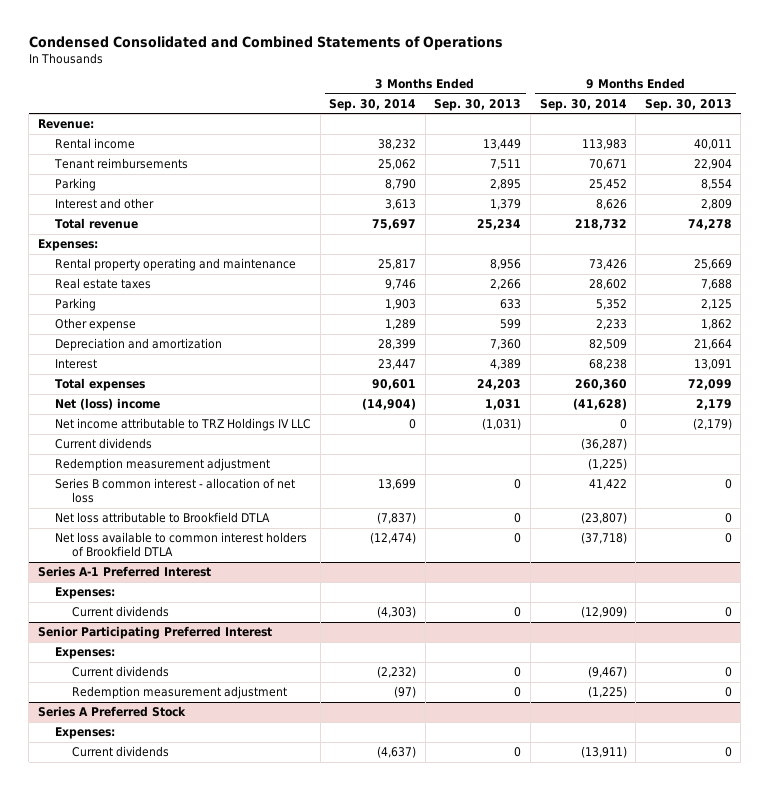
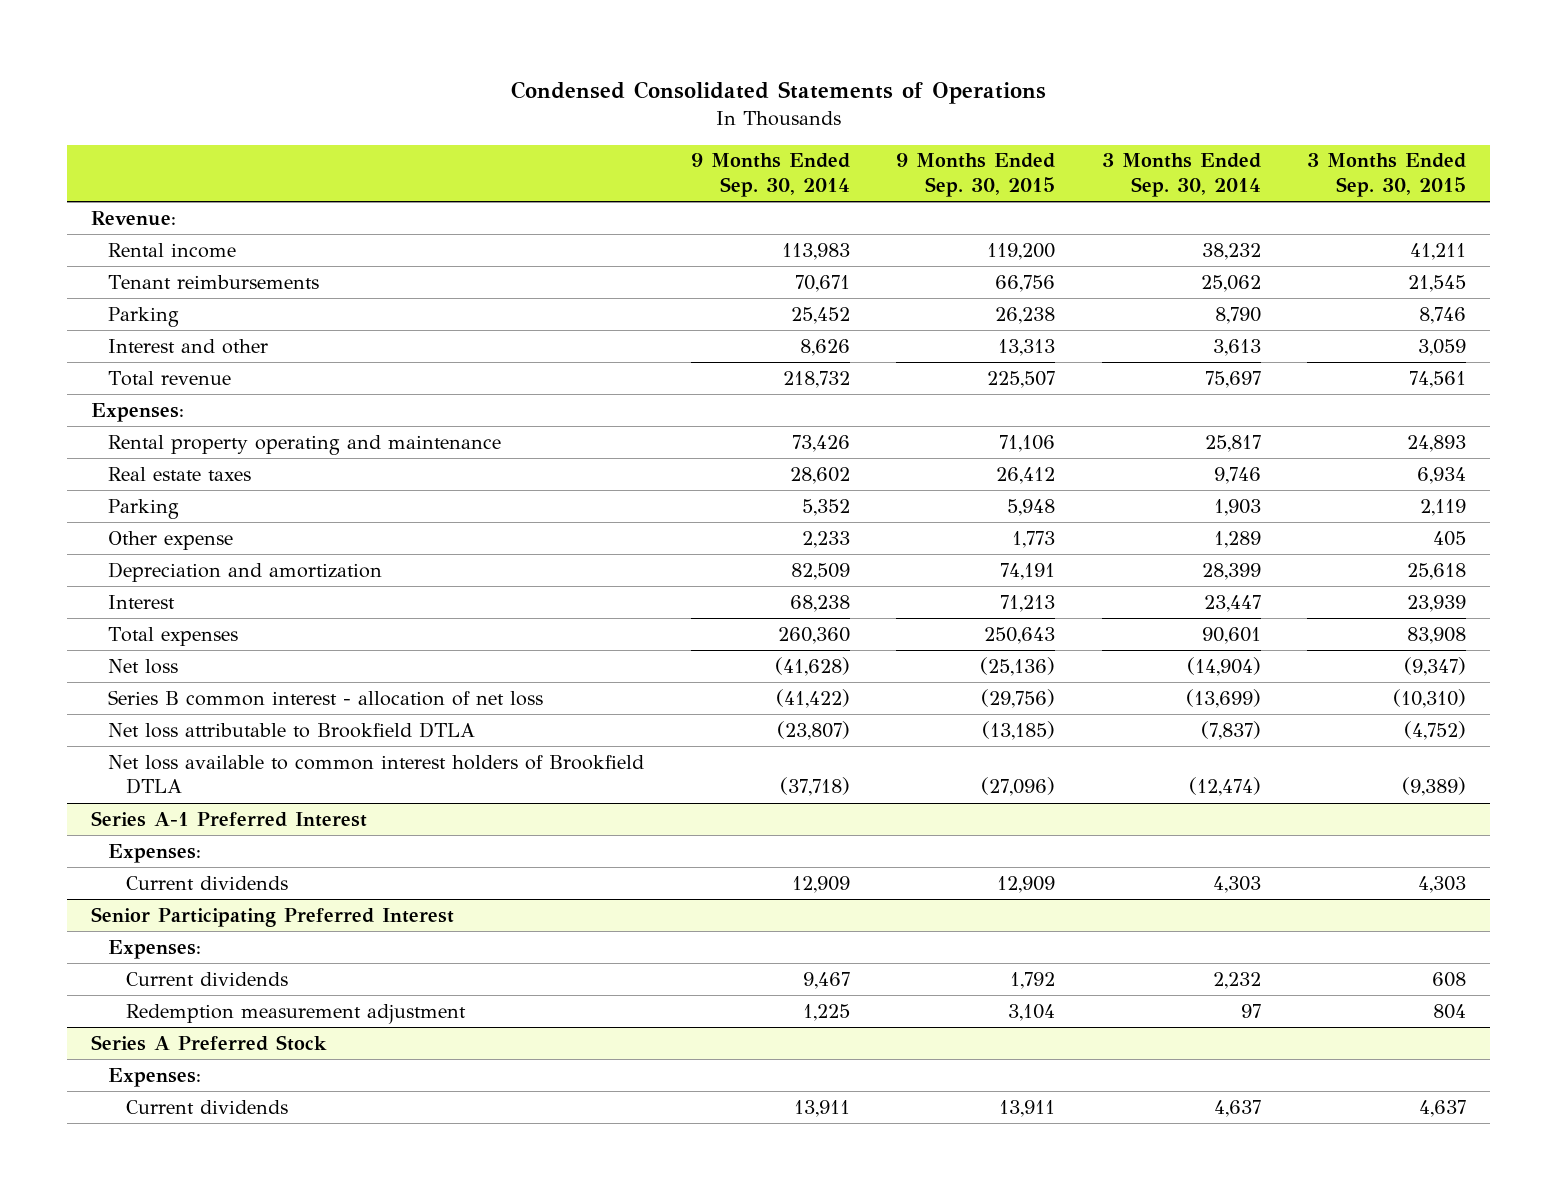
[28,35,503,50] Condensed Consolidated and Combined Statements of Operations -> [510,81,1046,105] Condensed Consolidated Statements of Operations
[434,98,522,111] Sep. 30, 2013 -> none
[644,98,732,111] Sep. 30, 2013 -> none
none -> [896,153,1056,197] 9 Months Ended Sep. 30, 2015
none -> [1307,153,1467,197] 3 Months Ended Sep. 30, 2015
[54,418,311,432] Net income attributable to TRZ Holdings IV LLC -> none
[54,438,152,450] Current dividends -> none
[54,458,270,472] Redemption measurement adjustment -> none
[54,398,160,411] Net (loss) income -> [108,658,179,674] Net loss
[378,479,417,491] 13,699 -> [1185,688,1261,708] (13,699)
[588,479,627,491] 41,422 -> [775,688,850,708] (41,422)
[377,606,417,619] (4,303) -> [1212,875,1261,893] 4,303
[580,606,627,619] (12,909) -> [791,875,850,893] 12,909
[377,666,417,679] (2,232) -> [1212,971,1261,989] 2,232
[587,666,627,679] (9,467) -> [802,971,850,989] 9,467
[394,686,417,699] (97) -> [1240,1003,1261,1018] 97
[587,686,627,699] (1,225) -> [802,1003,850,1021] 1,225
[377,746,417,759] (4,637) -> [1213,1099,1261,1117] 4,637
[580,746,627,759] (13,911) -> [793,1099,850,1117] 13,911

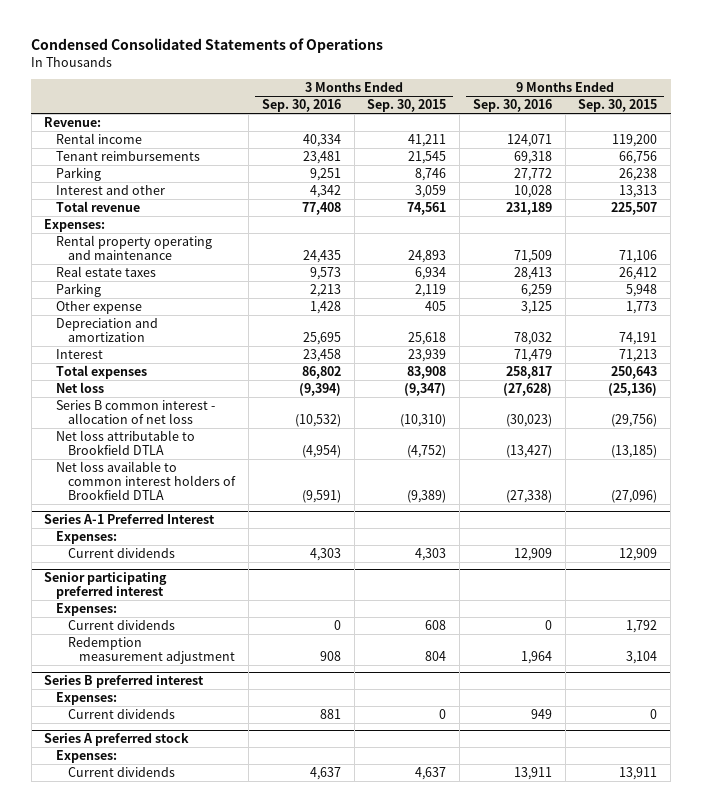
[690,153,850,197] 9 Months Ended Sep. 30, 2014 -> none
[1101,153,1261,197] 3 Months Ended Sep. 30, 2014 -> none
none -> [261,99,341,113] Sep. 30, 2016
none -> [472,99,552,113] Sep. 30, 2016
[90,906,454,927] Senior Participating Preferred Interest -> [44,572,168,600] Senior participating preferred interest
[90,1034,327,1051] Series A Preferred Stock -> none
none -> [44,675,205,689] Series B preferred interest
none -> [67,709,175,720] Current dividends
none -> [44,733,190,747] Series A preferred stock
none -> [56,750,118,764] Expenses:

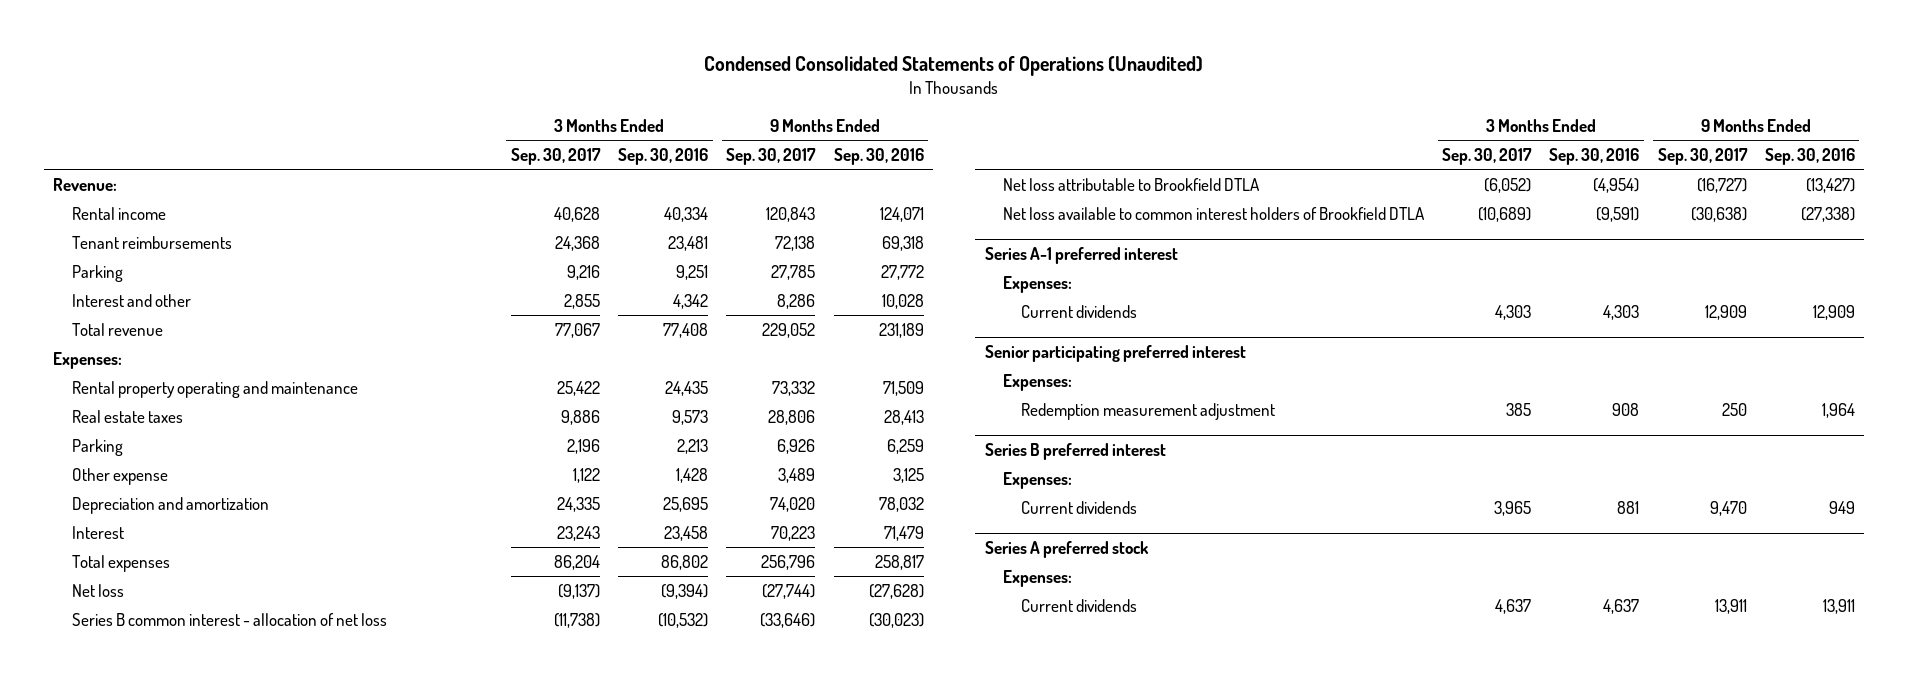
[31,38,384,54] Condensed Consolidated Statements of Operations -> [704,55,1204,76] Condensed Consolidated Statements of Operations (Unaudited)
[367,99,447,113] Sep. 30, 2015 -> none
[578,99,658,113] Sep. 30, 2015 -> none
none -> [510,147,601,165] Sep. 30, 2017
none -> [726,147,817,165] Sep. 30, 2017
[44,514,216,525] Series A-1 Preferred Interest -> [984,246,1178,264] Series A-1 preferred interest
[67,620,175,631] Current dividends -> none

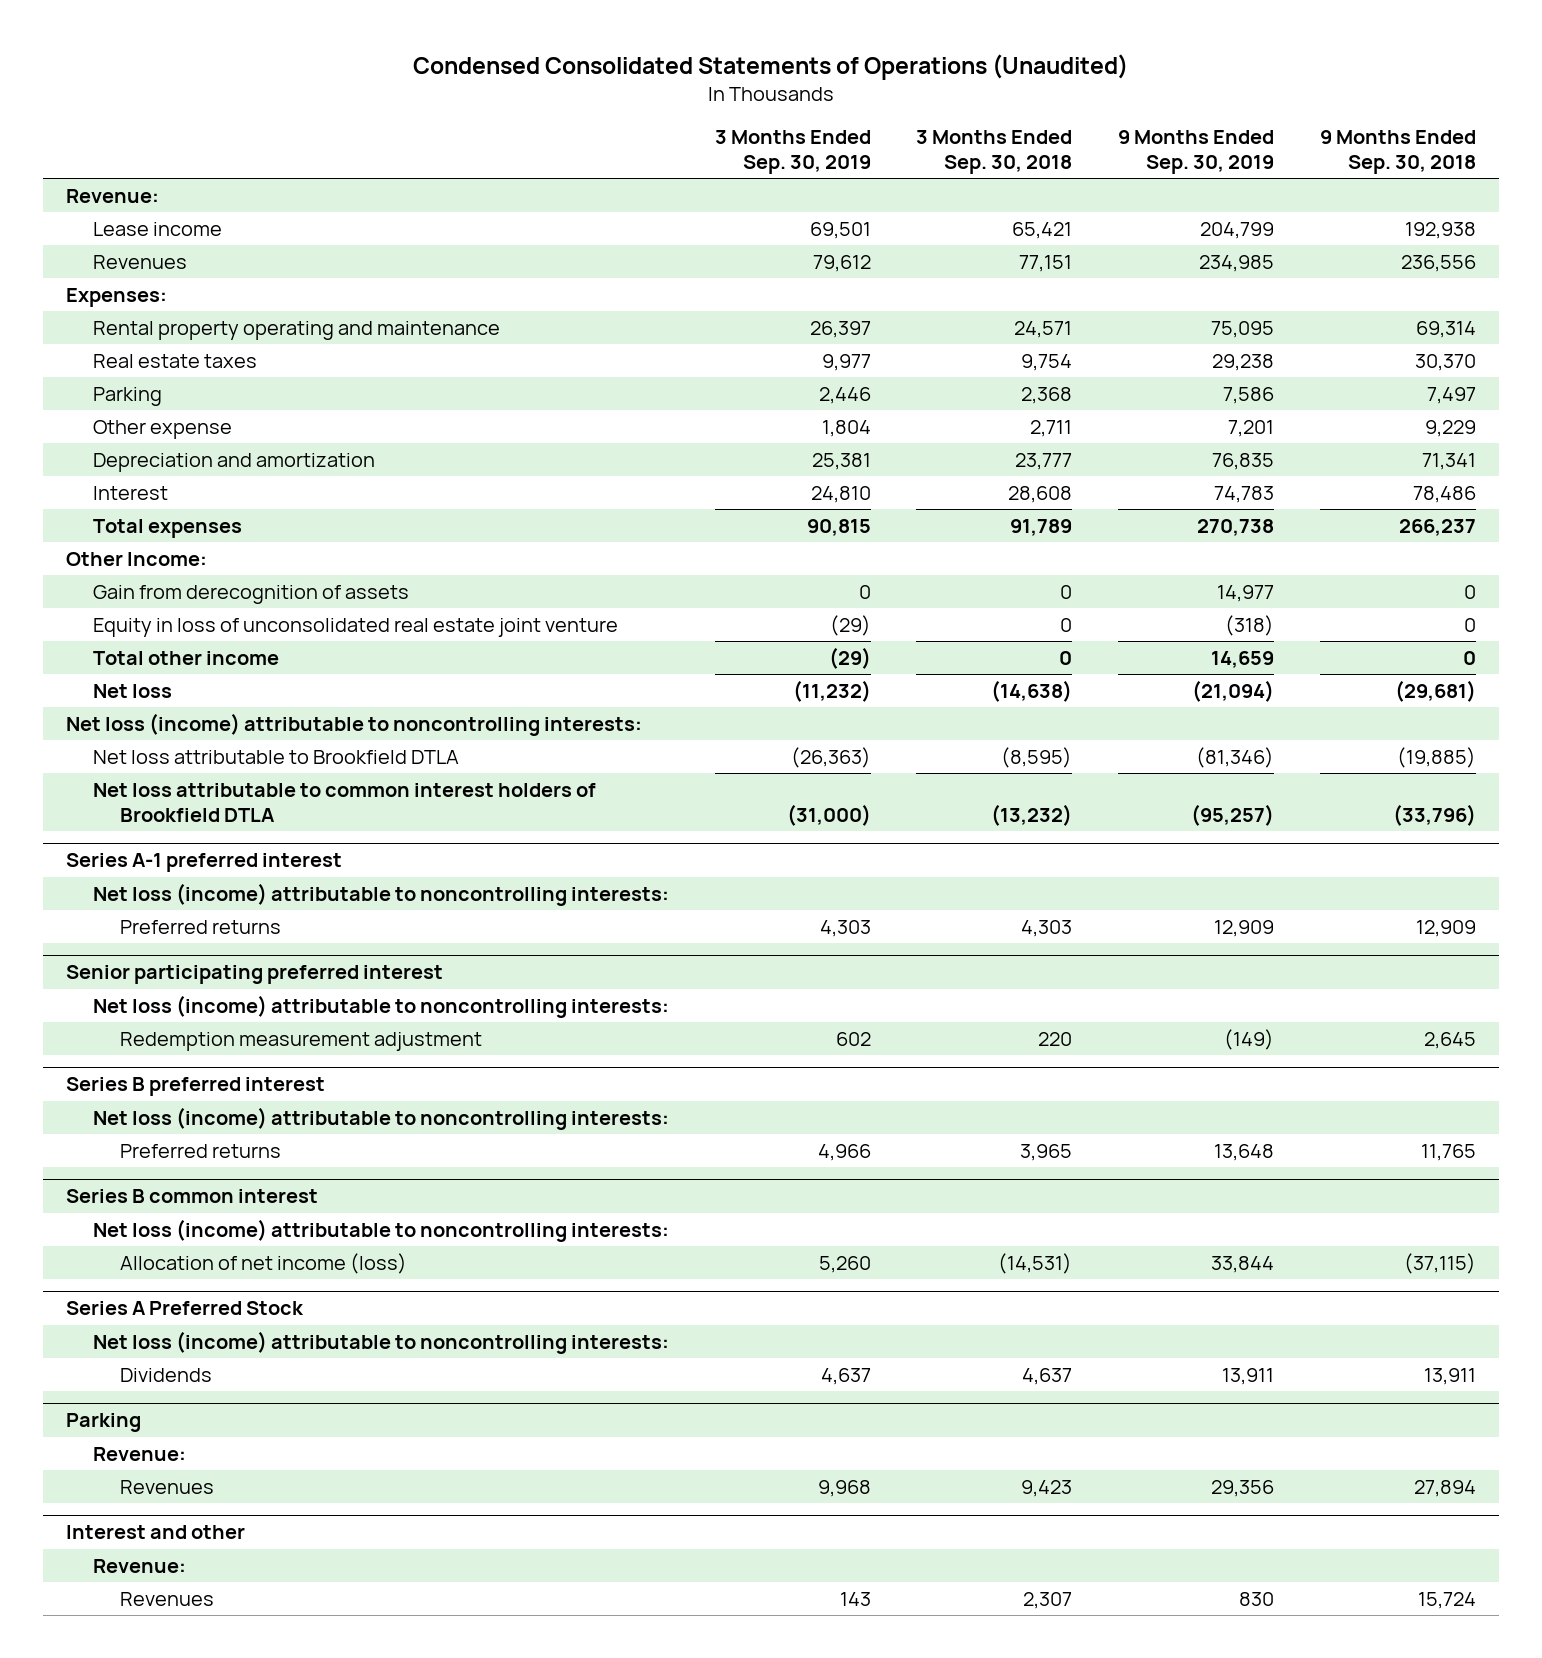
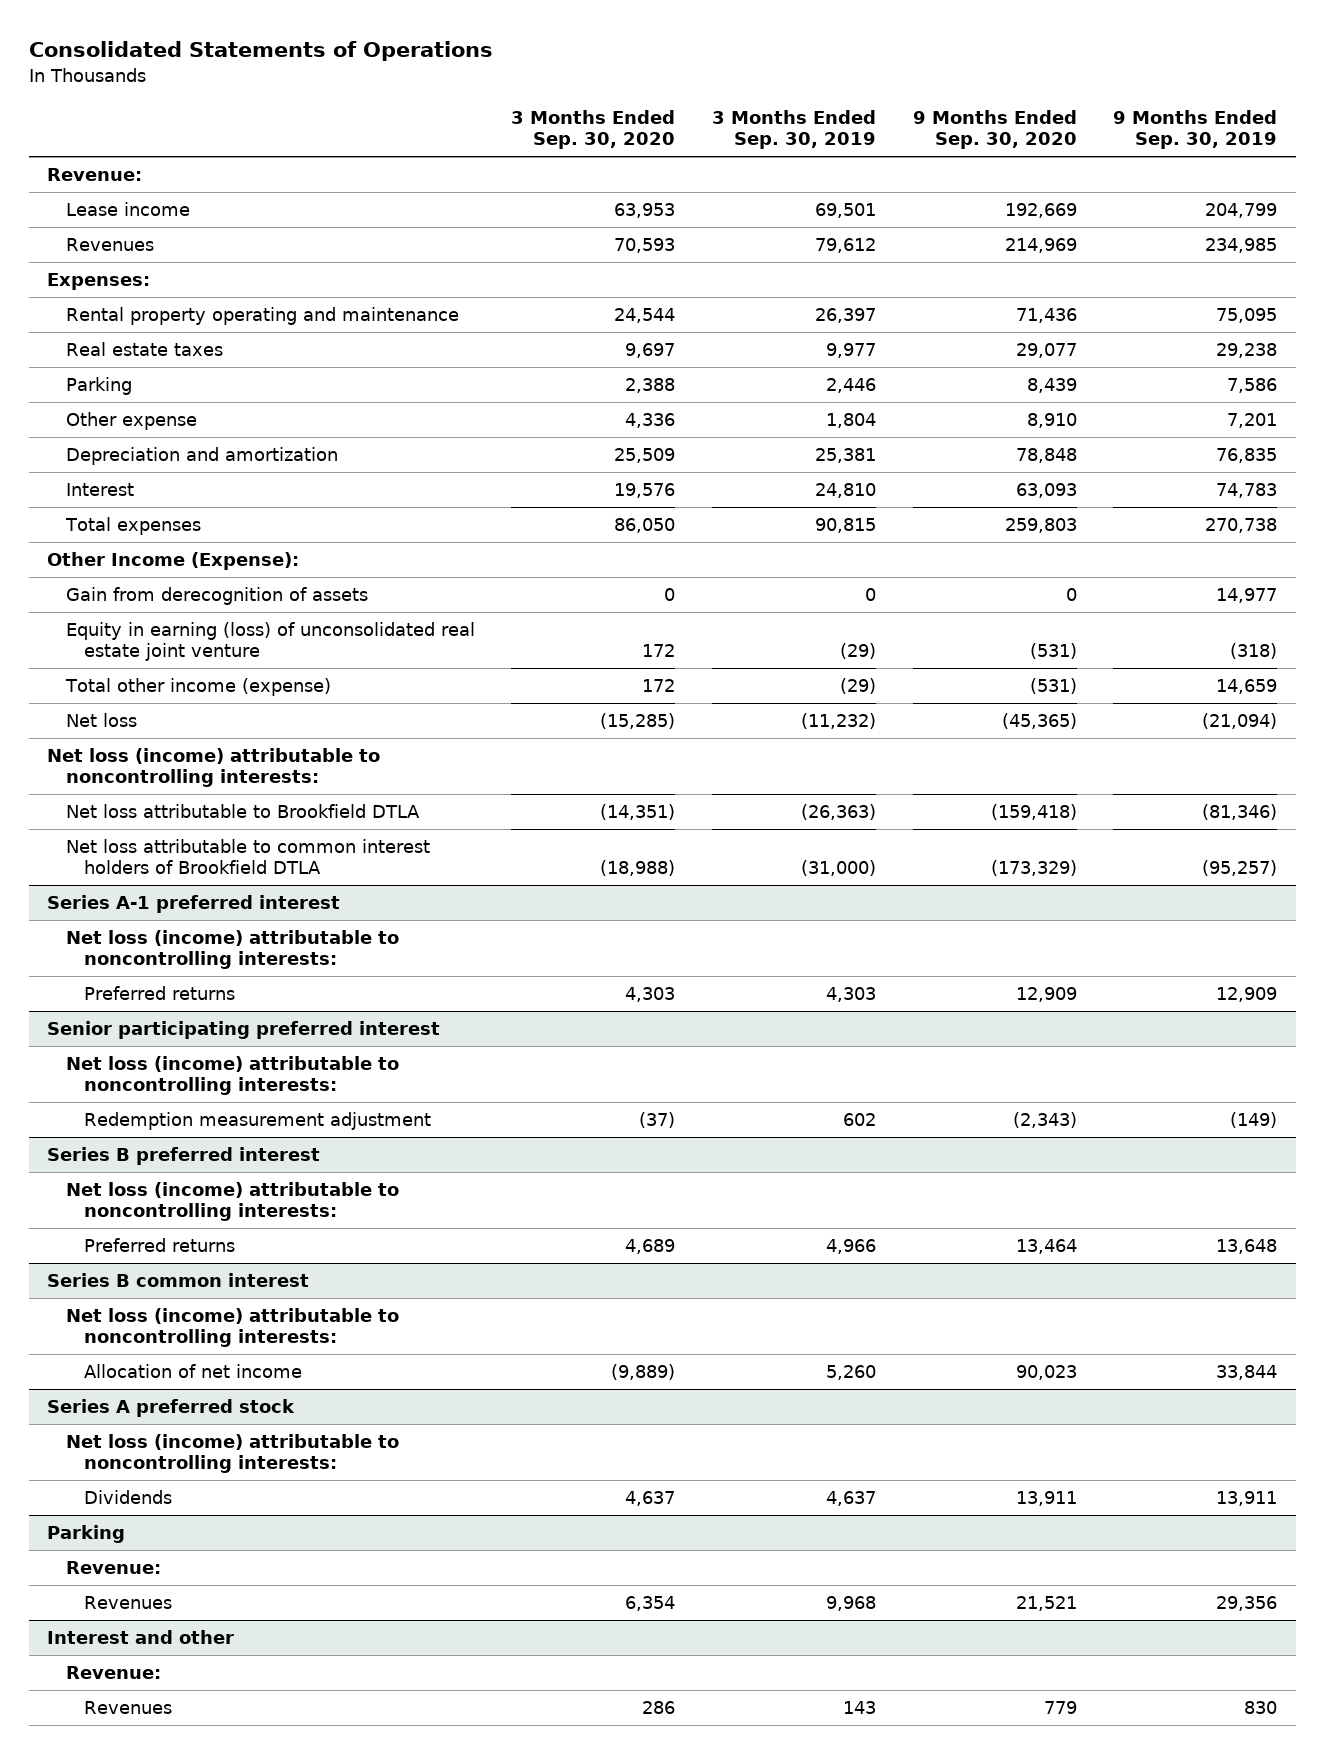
[413,53,1129,80] Condensed Consolidated Statements of Operations (Unaudited) -> [28,41,493,62] Consolidated Statements of Operations
[916,130,1073,175] 3 Months Ended Sep. 30, 2018 -> none
[1320,130,1477,175] 9 Months Ended Sep. 30, 2018 -> none
none -> [511,110,676,150] 3 Months Ended Sep. 30, 2020
none -> [912,110,1077,150] 9 Months Ended Sep. 30, 2020
[65,551,207,566] Other Income: -> [47,552,300,571] Other Income (Expense):
[92,617,618,637] Equity in loss of unconsolidated real estate joint venture -> [65,622,475,662] Equity in earning (loss) of unconsolidated real estate joint venture
[92,650,279,665] Total other income -> [64,678,331,697] Total other income (expense)
[119,1252,407,1274] Allocation of net income (loss) -> [84,1364,303,1379] Allocation of net income
[65,1301,304,1316] Series A Preferred Stock -> [47,1399,296,1418] Series A preferred stock

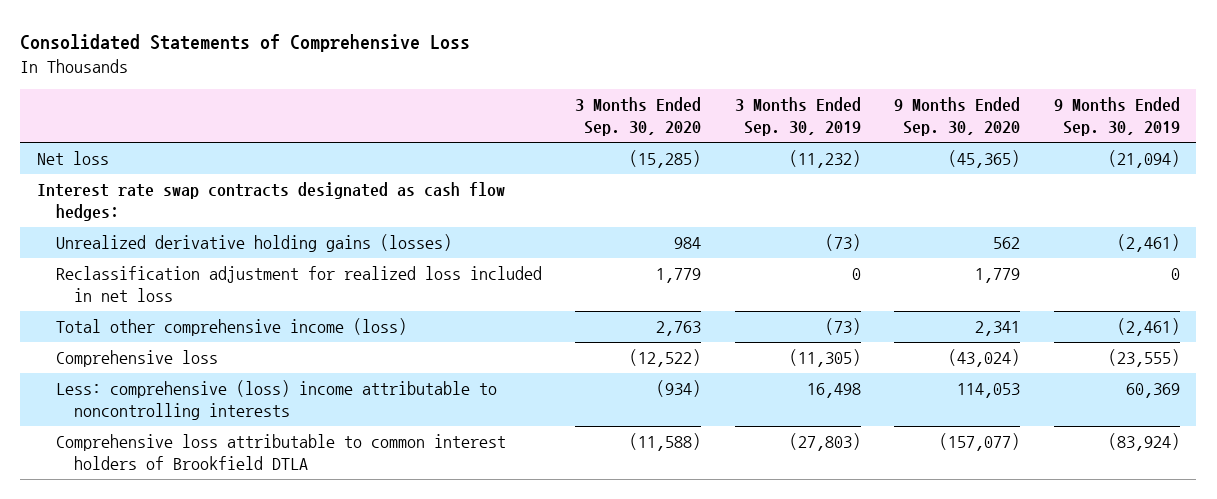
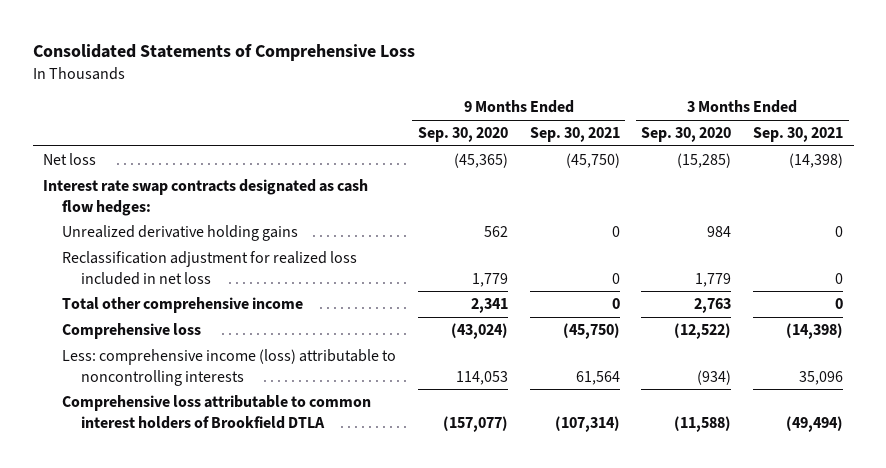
[734,97,861,137] 3 Months Ended Sep. 30, 2019 -> none
[1053,97,1180,137] 9 Months Ended Sep. 30, 2019 -> none
none -> [529,127,620,143] Sep. 30, 2021
none -> [753,127,844,143] Sep. 30, 2021
[55,234,452,253] Unrealized derivative holding gains (losses) -> [62,225,299,242] Unrealized derivative holding gains
[55,318,407,337] Total other comprehensive income (loss) -> [62,297,304,314] Total other comprehensive income
[55,380,497,421] Less: comprehensive (loss) income attributable to noncontrolling interests -> [62,349,397,386] Less: comprehensive income (loss) attributable to noncontrolling interests

